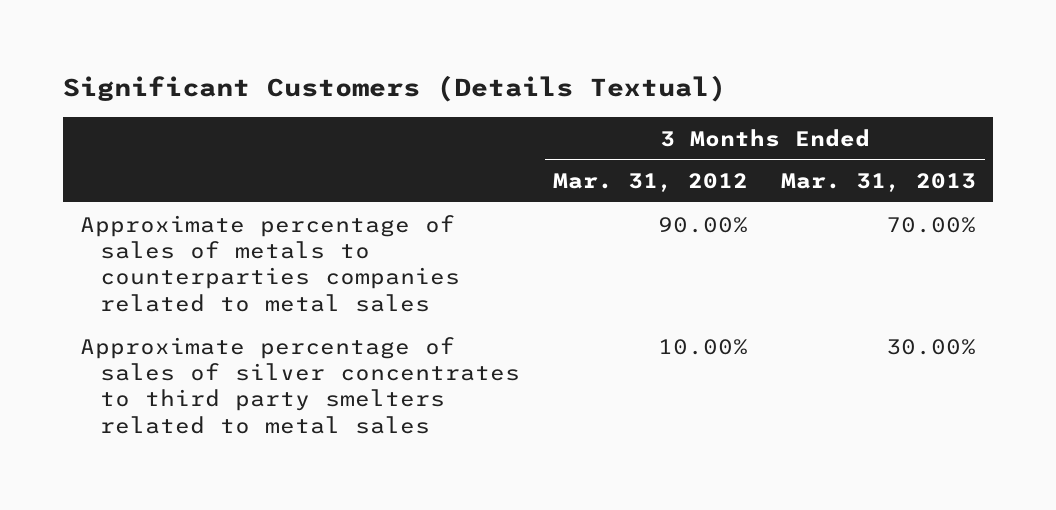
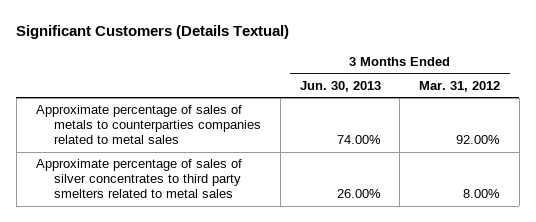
[781,172,977,192] Mar. 31, 2013 -> none
none -> [299,80,381,92] Jun. 30, 2013
[658,216,749,233] 90.00% -> [456,135,501,145] 92.00%
[658,338,749,355] 10.00% -> [463,189,501,199] 8.00%

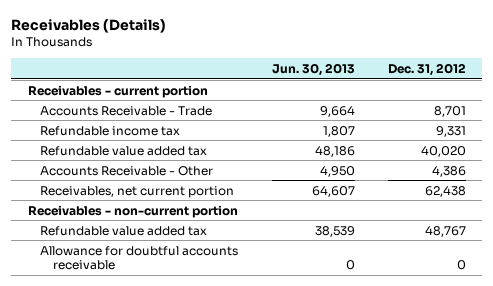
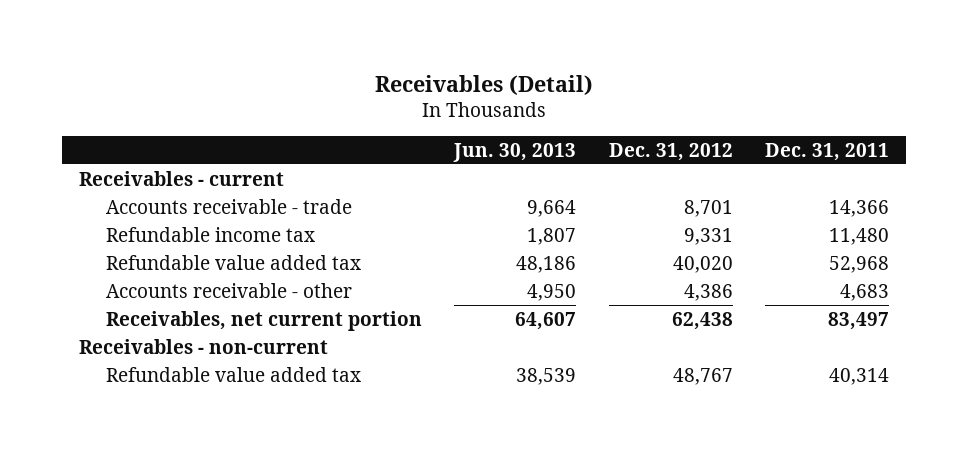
[11,18,167,33] Receivables (Details) -> [375,74,594,95] Receivables (Detail)
none -> [765,142,890,161] Dec. 31, 2011
[27,84,208,98] Receivables - current portion -> [78,170,284,186] Receivables - current
[40,105,213,116] Accounts Receivable - Trade -> [105,198,352,214] Accounts receivable - trade
[40,165,214,176] Accounts Receivable - Other -> [105,282,352,298] Accounts receivable - other
[27,204,238,218] Receivables - non-current portion -> [78,338,328,354] Receivables - non-current
[40,245,239,270] Allowance for doubtful accounts receivable -> none

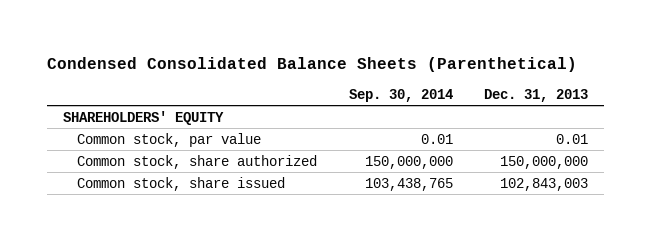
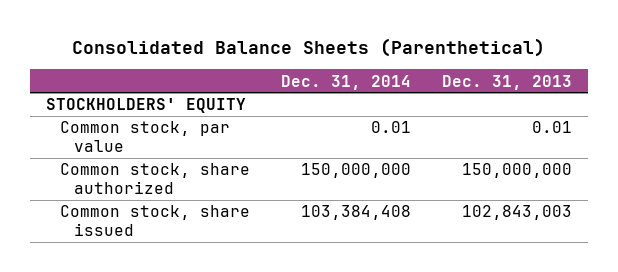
[46,56,577,72] Condensed Consolidated Balance Sheets (Parenthetical) -> [71,38,545,58] Consolidated Balance Sheets (Parenthetical)
[348,88,453,102] Sep. 30, 2014 -> none
none -> [281,74,412,90] Dec. 31, 2014
[62,110,224,125] SHAREHOLDERS' EQUITY -> [45,98,246,114] STOCKHOLDERS' EQUITY

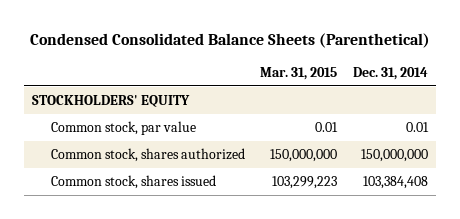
[71,38,545,58] Consolidated Balance Sheets (Parenthetical) -> [29,32,430,48] Condensed Consolidated Balance Sheets (Parenthetical)
[442,74,573,90] Dec. 31, 2013 -> none
none -> [260,66,338,80] Mar. 31, 2015
[59,163,250,195] Common stock, share authorized -> [50,148,245,163] Common stock, shares authorized
[59,205,250,237] Common stock, share issued -> [50,175,216,190] Common stock, shares issued

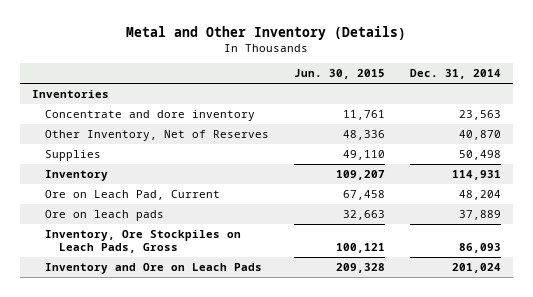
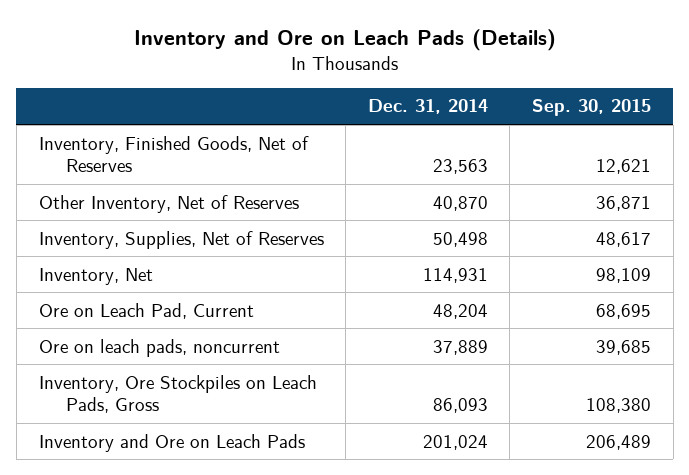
[126,25,407,40] Metal and Other Inventory (Details) -> [133,28,556,51] Inventory and Ore on Leach Pads (Details)
[293,69,385,80] Jun. 30, 2015 -> none
none -> [531,99,651,117] Sep. 30, 2015
[31,90,109,99] Inventories -> none
[45,110,256,122] Concentrate and dore inventory -> [38,135,309,173] Inventory, Finished Goods, Net of Reserves
[45,150,102,162] Supplies -> [38,230,324,249] Inventory, Supplies, Net of Reserves
[45,170,109,182] Inventory -> [38,267,153,285] Inventory, Net
[45,210,165,222] Ore on leach pads -> [38,338,280,357] Ore on leach pads, noncurrent

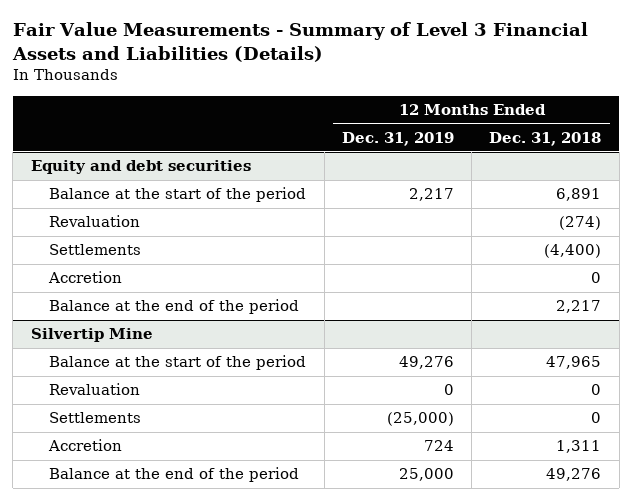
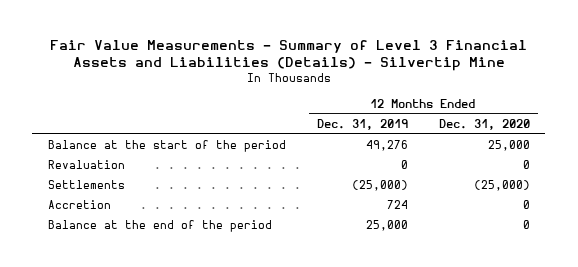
[11,22,588,62] Fair Value Measurements - Summary of Level 3 Financial Assets and Liabilities (Details) -> [49,39,527,72] Fair Value Measurements - Summary of Level 3 Financial Assets and Liabilities (Details) - Silvertip Mine
[489,131,602,146] Dec. 31, 2018 -> none
none -> [438,118,530,130] Dec. 31, 2020
[30,160,251,175] Equity and debt securities -> none
[49,187,307,203] Balance at the start of the period -> none
[49,215,141,228] Revaluation -> none
[49,244,142,256] Settlements -> none
[48,271,123,284] Accretion -> none
[49,299,300,315] Balance at the end of the period -> none
[30,328,153,343] Silvertip Mine -> none

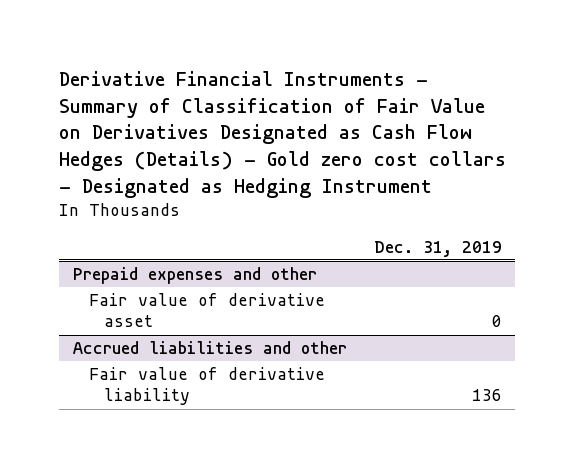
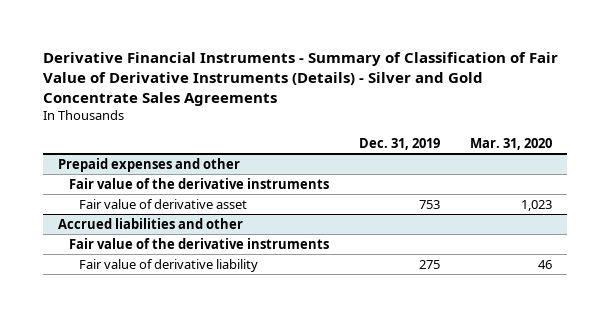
[59,70,507,199] Derivative Financial Instruments - Summary of Classification of Fair Value on Derivatives Designated as Cash Flow Hedges (Details) - Gold zero cost collars - Designated as Hedging Instrument -> [42,51,558,106] Derivative Financial Instruments - Summary of Classification of Fair Value of Derivative Instruments (Details) - Silver and Gold Concentrate Sales Agreements
none -> [470,137,553,150] Mar. 31, 2020
none -> [68,177,329,189] Fair value of the derivative instruments
[491,315,502,328] 0 -> [418,199,440,209] 753
none -> [68,237,329,249] Fair value of the derivative instruments
[471,389,502,402] 136 -> [418,259,440,269] 275

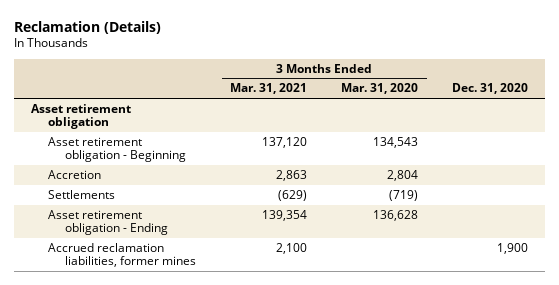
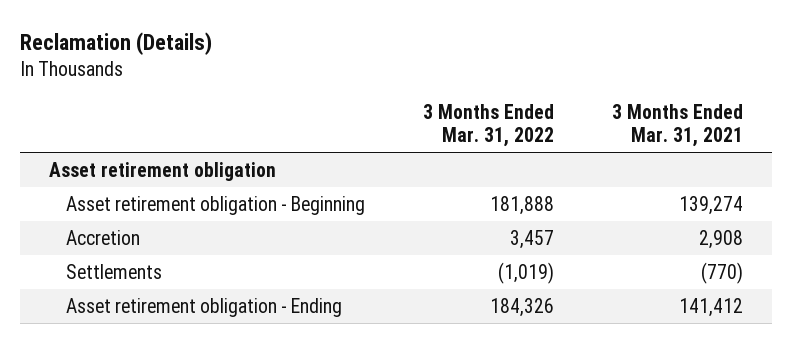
[341,83,419,95] Mar. 31, 2020 -> none
[452,83,529,95] Dec. 31, 2020 -> none
none -> [423,104,555,148] 3 Months Ended Mar. 31, 2022
[47,242,197,268] Accrued reclamation liabilities, former mines -> none
[262,136,308,148] 137,120 -> [679,195,744,215] 139,274
[276,169,308,181] 2,863 -> [699,229,744,249] 2,908
[278,189,308,201] (629) -> [701,261,744,284] (770)
[262,209,308,221] 139,354 -> [679,297,744,317] 141,412

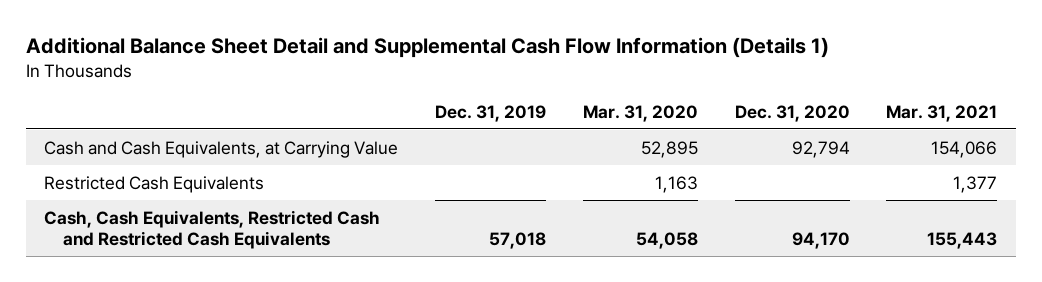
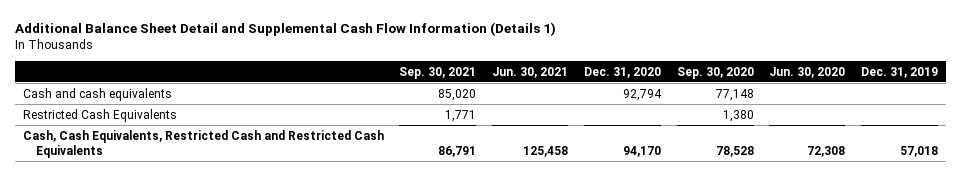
[582,104,698,122] Mar. 31, 2020 -> none
[886,104,998,122] Mar. 31, 2021 -> none
none -> [399,66,477,79] Sep. 30, 2021
none -> [492,66,569,78] Jun. 30, 2021
none -> [676,66,754,79] Sep. 30, 2020
none -> [769,66,846,78] Jun. 30, 2020
[44,140,399,158] Cash and Cash Equivalents, at Carrying Value -> [22,87,172,101] Cash and cash equivalents

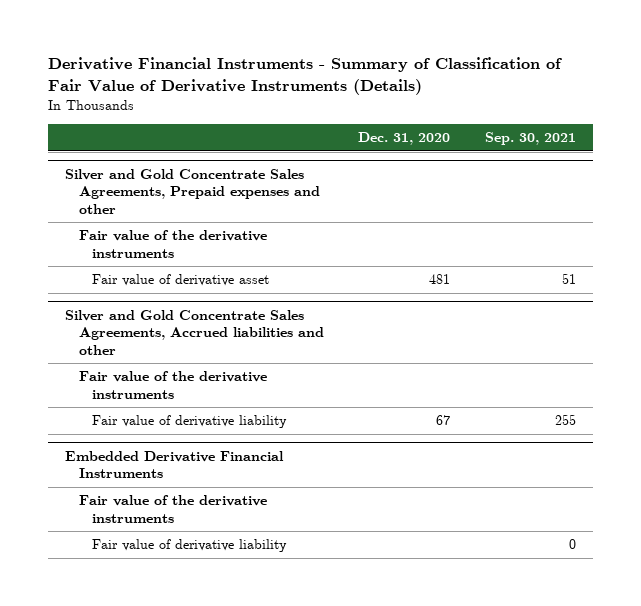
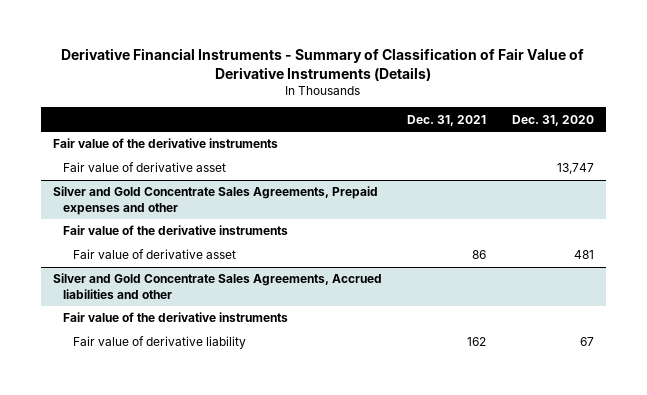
[484,132,576,146] Sep. 30, 2021 -> none
none -> [407,114,487,126] Dec. 31, 2021
none -> [53,138,279,149] Fair value of the derivative instruments
none -> [62,162,226,173] Fair value of derivative asset
[65,450,285,479] Embedded Derivative Financial Instruments -> none
[78,495,267,523] Fair value of the derivative instruments -> none
[92,539,288,553] Fair value of derivative liability -> none

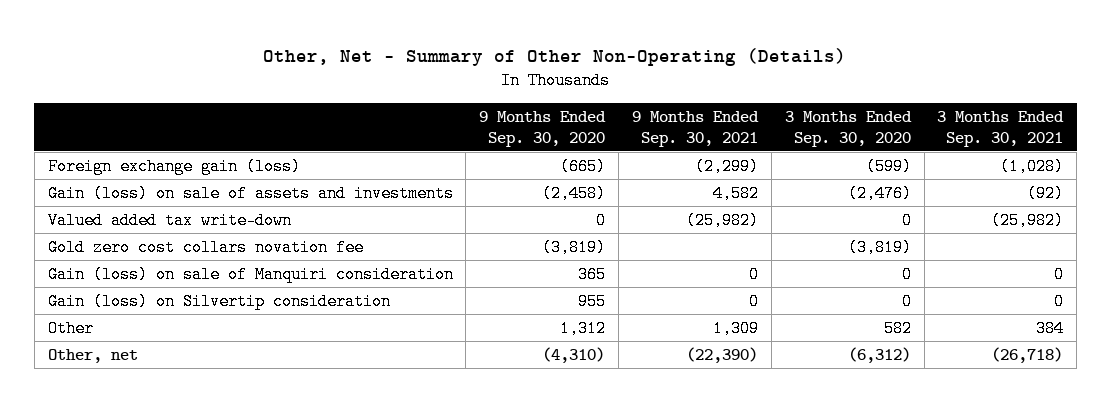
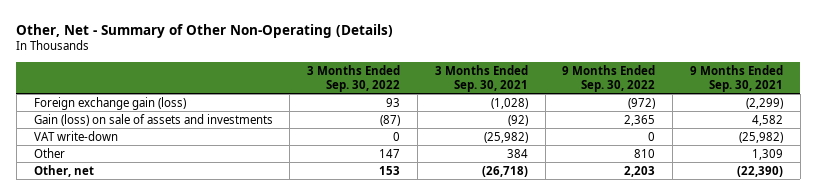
[479,110,607,147] 9 Months Ended Sep. 30, 2020 -> none
[784,110,912,147] 3 Months Ended Sep. 30, 2020 -> none
none -> [307,64,401,92] 3 Months Ended Sep. 30, 2022
none -> [562,64,656,92] 9 Months Ended Sep. 30, 2022
[47,238,364,256] Gold zero cost collars novation fee -> none
[47,265,454,283] Gain (loss) on sale of Manquiri consideration -> none
[47,292,391,310] Gain (loss) on Silvertip consideration -> none
[47,211,292,229] Valued added tax write-down -> [33,130,118,141] VAT write-down

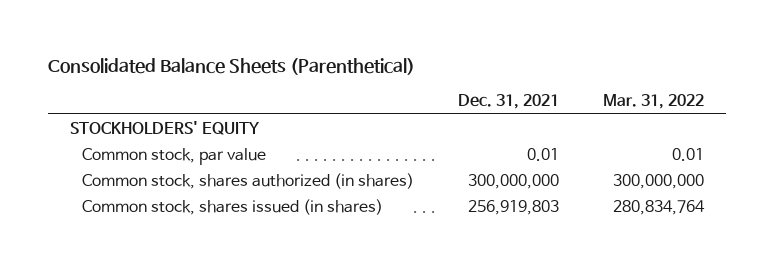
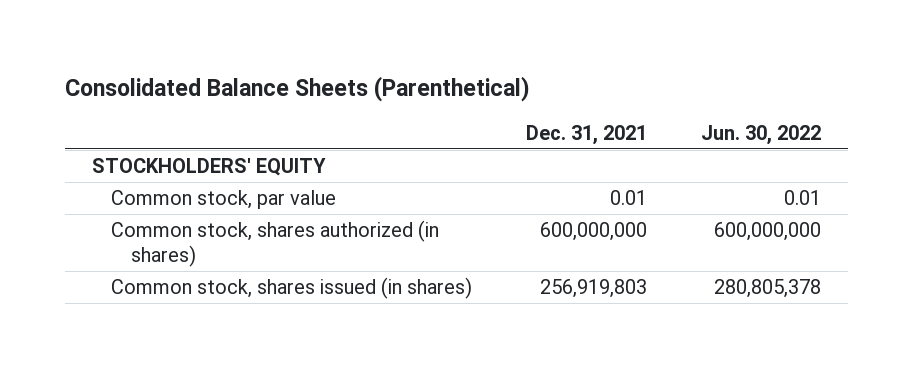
[603,94,705,110] Mar. 31, 2022 -> none
none -> [700,124,821,145] Jun. 30, 2022
[468,173,560,189] 300,000,000 -> [540,222,648,242] 600,000,000

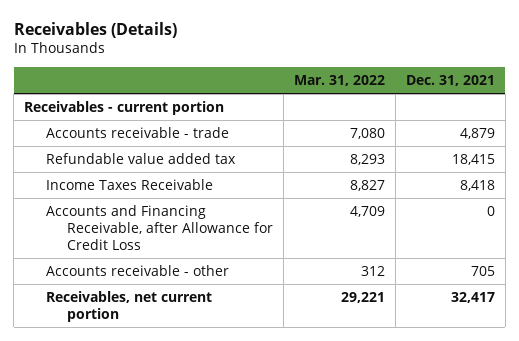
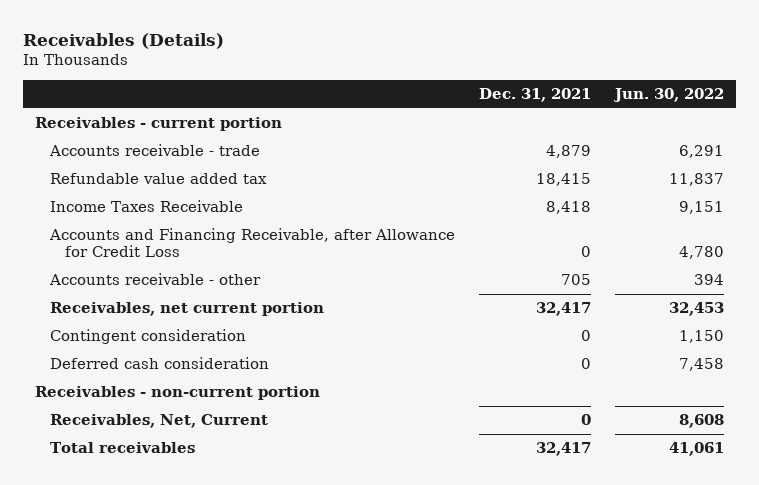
[293,74,385,86] Mar. 31, 2022 -> none
none -> [613,88,725,103] Jun. 30, 2022
none -> [50,329,247,345] Contingent consideration
none -> [50,357,270,370] Deferred cash consideration
none -> [35,386,321,401] Receivables - non-current portion
none -> [50,414,269,429] Receivables, Net, Current
none -> [50,442,196,454] Total receivables

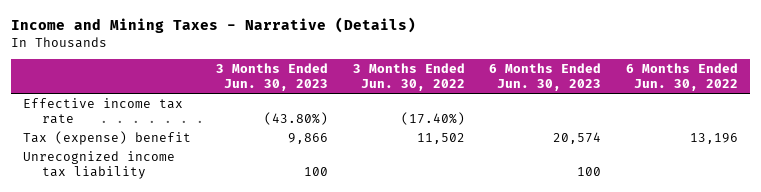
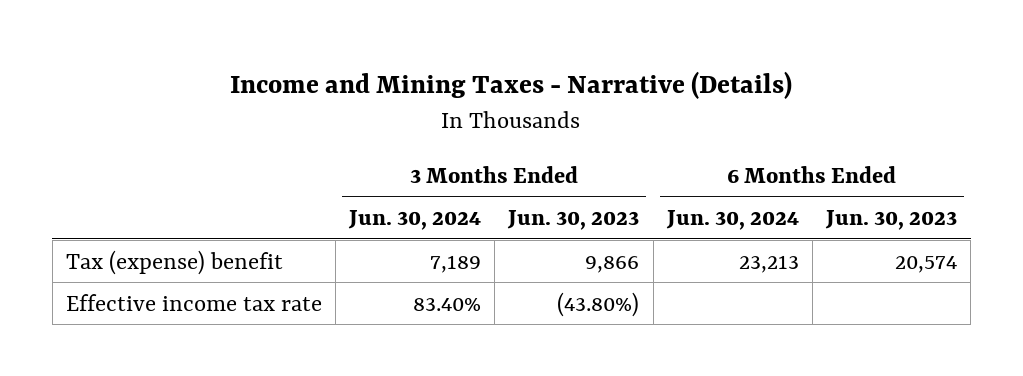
[352,62,465,92] 3 Months Ended Jun. 30, 2022 -> none
[625,62,738,92] 6 Months Ended Jun. 30, 2022 -> none
none -> [348,210,482,231] Jun. 30, 2024
none -> [665,210,799,231] Jun. 30, 2024
[23,150,176,180] Unrecognized income tax liability -> none
[23,97,184,125] Effective income tax rate -> [65,293,322,311] Effective income tax rate

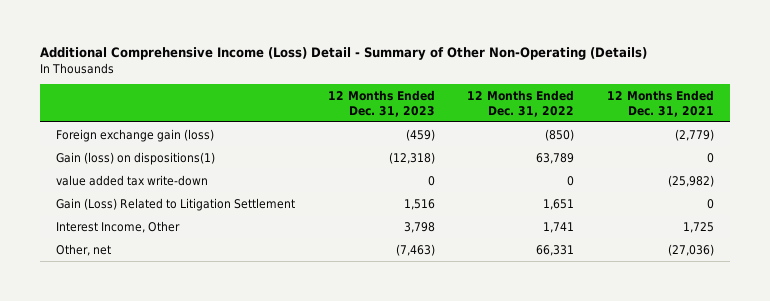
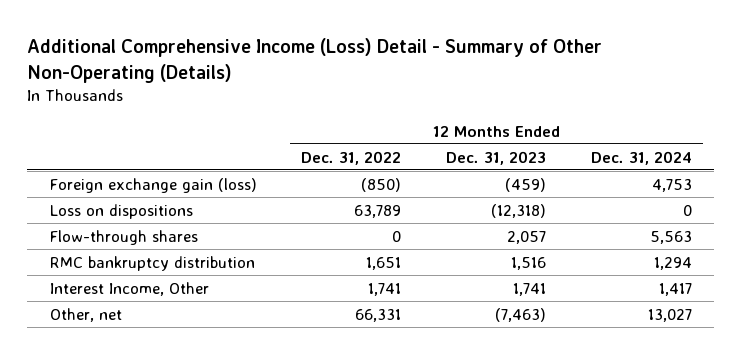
[607,90,715,117] 12 Months Ended Dec. 31, 2021 -> none
none -> [590,150,692,165] Dec. 31, 2024
[55,174,208,186] value added tax write-down -> none
[55,151,215,165] Gain (loss) on dispositions(1) -> [49,203,193,219] Loss on dispositions
none -> [49,229,198,245] Flow-through shares
[55,197,295,211] Gain (Loss) Related to Litigation Settlement -> [49,255,255,271] RMC bankruptcy distribution
[403,221,435,233] 3,798 -> [513,282,547,296] 1,741

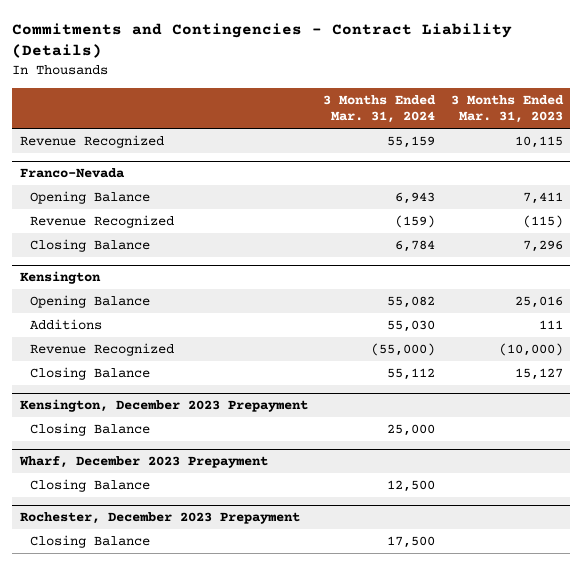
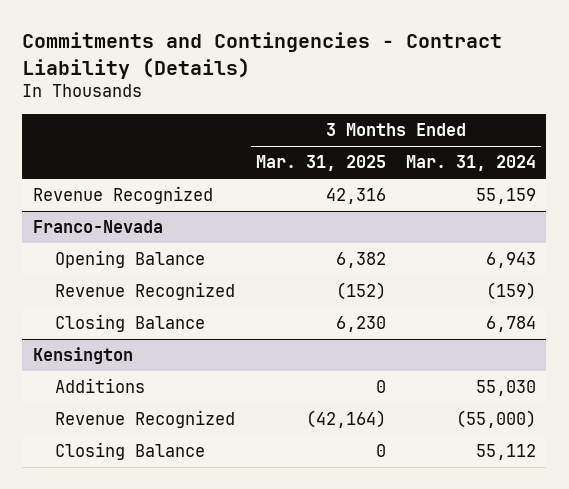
[450,94,564,124] 3 Months Ended Mar. 31, 2023 -> none
none -> [255,155,386,172] Mar. 31, 2025
[29,294,150,308] Opening Balance -> none
[20,399,309,413] Kensington, December 2023 Prepayment -> none
[29,422,150,436] Closing Balance -> none
[19,456,269,469] Wharf, December 2023 Prepayment -> none
[29,478,150,492] Closing Balance -> none
[20,512,301,525] Rochester, December 2023 Prepayment -> none
[29,534,150,548] Closing Balance -> none

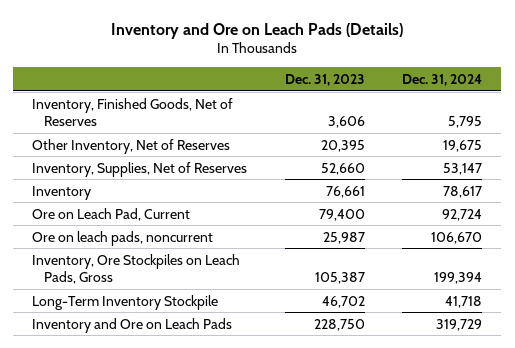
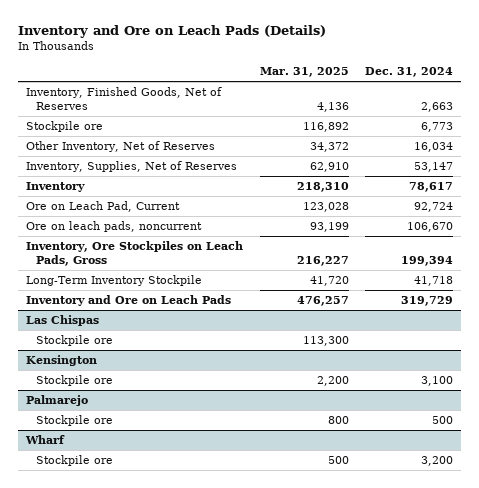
[284,73,365,86] Dec. 31, 2023 -> none
none -> [259,67,349,78] Mar. 31, 2025
[448,115,483,128] 5,795 -> [420,101,453,112] 2,663
none -> [26,121,104,133] Stockpile ore
[443,139,483,152] 19,675 -> [413,142,453,153] 16,034
none -> [26,315,100,327] Las Chispas
none -> [36,335,114,347] Stockpile ore
none -> [26,355,98,367] Kensington
none -> [36,375,114,387] Stockpile ore
none -> [26,395,89,407] Palmarejo
none -> [36,415,114,427] Stockpile ore
none -> [25,435,66,445] Wharf
none -> [36,455,114,467] Stockpile ore

